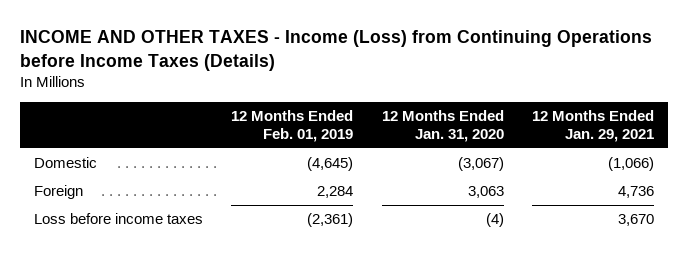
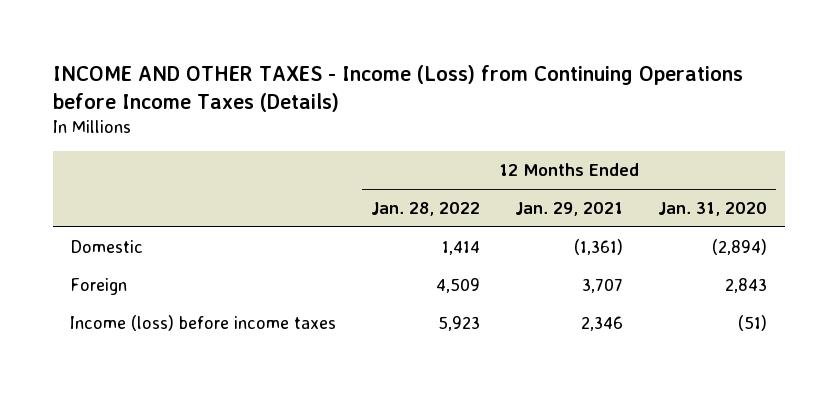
[231,110,354,142] 12 Months Ended Feb. 01, 2019 -> none
none -> [371,202,481,217] Jan. 28, 2022
[457,157,504,172] (3,067) -> [712,239,768,256] (2,894)
[607,157,654,172] (1,066) -> [574,239,624,256] (1,361)
[467,186,504,199] 3,063 -> [725,278,768,294] 2,843
[617,186,654,199] 4,736 -> [582,278,624,294] 3,707
[34,213,204,225] Loss before income taxes -> [70,315,337,332] Income (loss) before income taxes
[485,213,504,228] (4) -> [738,315,768,332] (51)
[617,214,654,227] 3,670 -> [581,316,624,332] 2,346

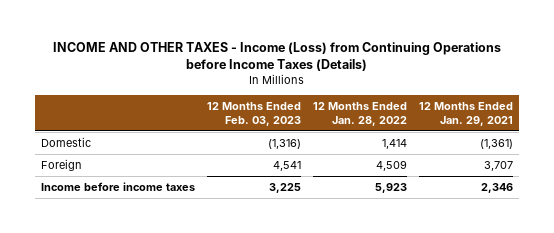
[658,202,768,217] Jan. 31, 2020 -> none
none -> [207,101,302,126] 12 Months Ended Feb. 03, 2023
[70,315,337,332] Income (loss) before income taxes -> [40,182,195,192] Income before income taxes

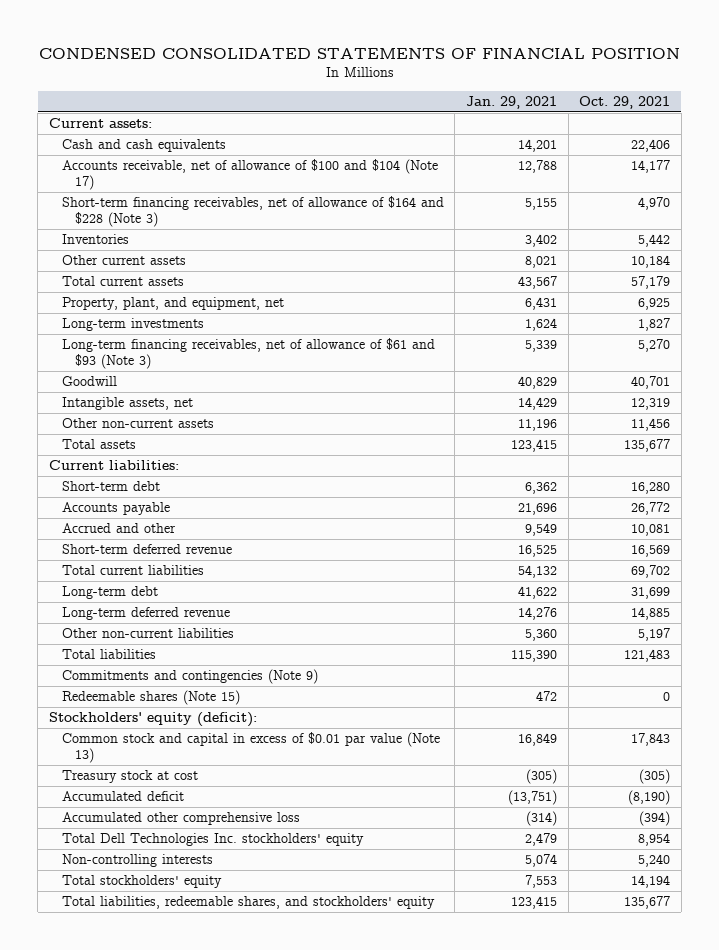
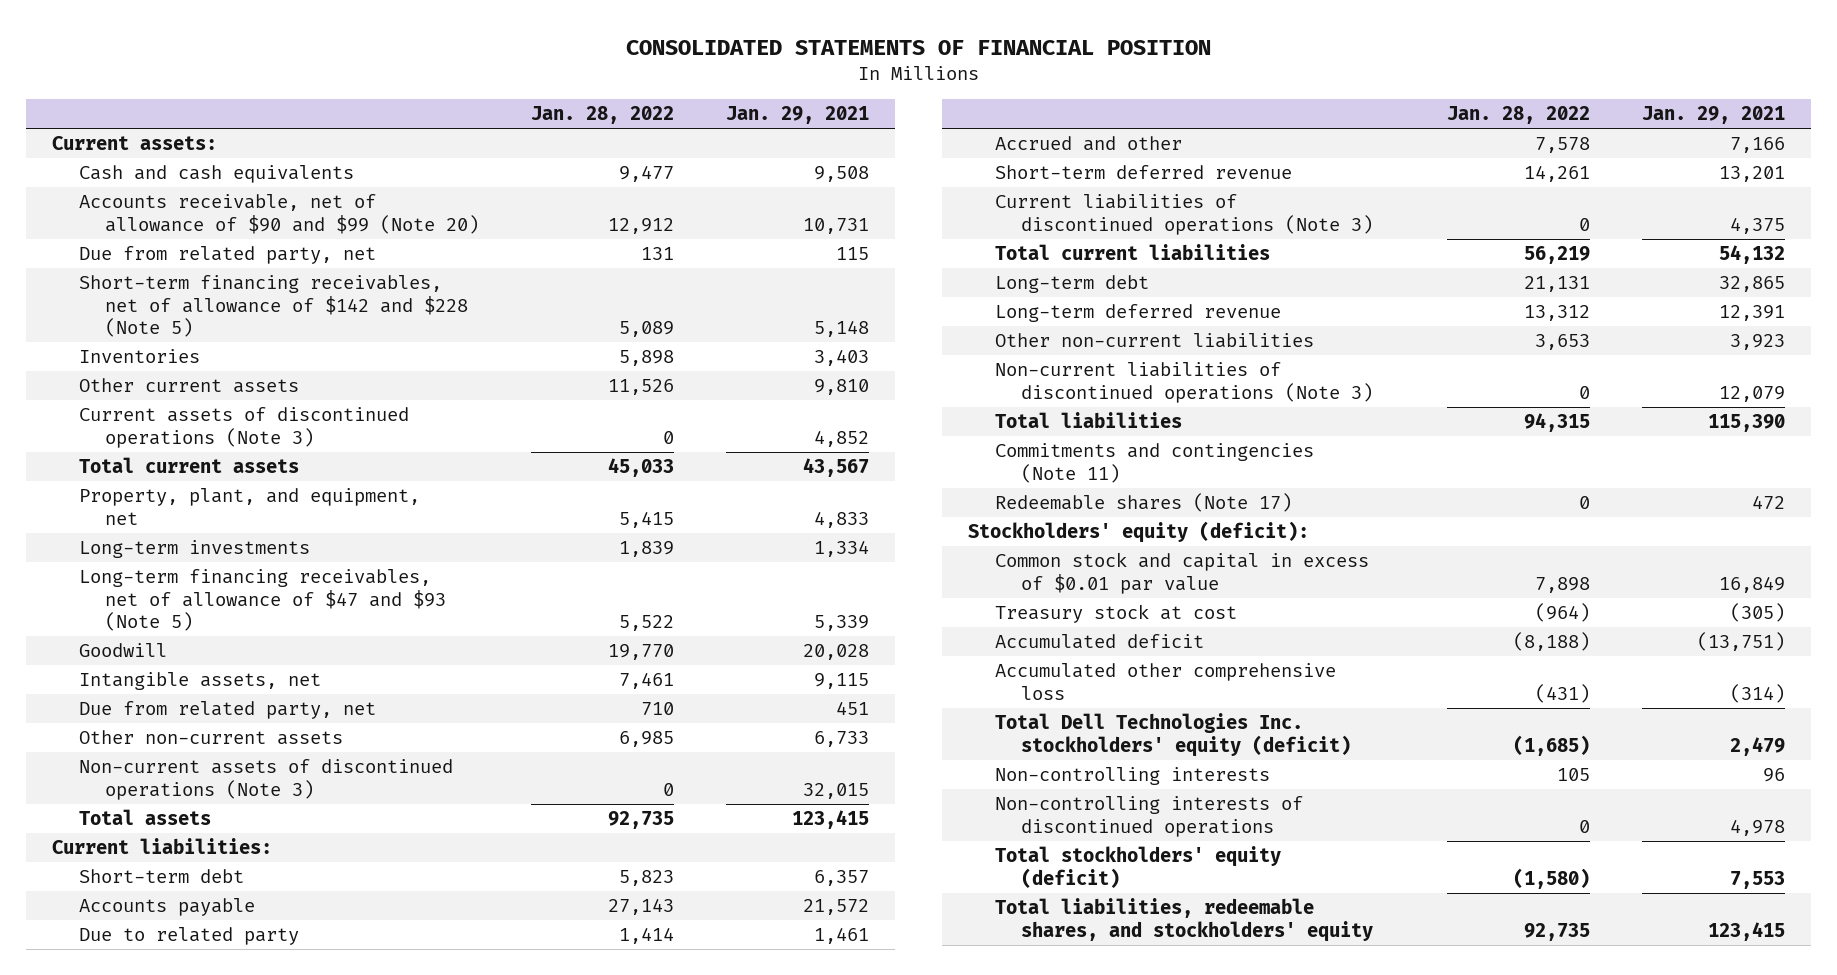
[38,47,680,59] CONDENSED CONSOLIDATED STATEMENTS OF FINANCIAL POSITION -> [625,40,1211,56] CONSOLIDATED STATEMENTS OF FINANCIAL POSITION
[579,96,671,110] Oct. 29, 2021 -> none
none -> [531,106,675,125] Jan. 28, 2022
[517,139,557,153] 14,201 -> [814,166,870,183] 9,508
[61,159,438,190] Accounts receivable, net of allowance of $100 and $104 (Note 17) -> [78,194,480,234] Accounts receivable, net of allowance of $90 and $99 (Note 20)
[517,160,557,174] 12,788 -> [803,217,870,234] 10,731
none -> [78,246,376,265] Due from related party, net
[61,196,444,227] Short-term financing receivables, net of allowance of $164 and $228 (Note 3) -> [78,275,469,338] Short-term financing receivables, net of allowance of $142 and $228 (Note 5)
[524,198,557,211] 5,155 -> [814,320,870,338] 5,148
[524,234,557,248] 3,402 -> [814,349,870,367] 3,403
[524,256,557,269] 8,021 -> [814,379,870,396] 9,810
none -> [78,407,409,448] Current assets of discontinued operations (Note 3)
[524,297,557,311] 6,431 -> [814,510,870,528] 4,833
[524,318,557,332] 1,624 -> [814,540,870,558] 1,334
[61,338,435,369] Long-term financing receivables, net of allowance of $61 and $93 (Note 3) -> [78,569,447,632] Long-term financing receivables, net of allowance of $47 and $93 (Note 5)
[517,376,557,390] 40,829 -> [803,644,870,661] 20,028
[517,397,557,411] 14,429 -> [814,673,870,690] 9,115
none -> [78,701,376,720] Due from related party, net
[517,419,557,432] 11,196 -> [814,731,870,748] 6,733
none -> [78,759,453,800] Non-current assets of discontinued operations (Note 3)
[524,482,557,495] 6,362 -> [814,870,870,887] 6,357
[517,503,557,516] 21,696 -> [803,899,870,916] 21,572
none -> [78,927,299,946] Due to related party
[524,523,557,537] 9,549 -> [1730,137,1786,154] 7,166
[517,545,557,558] 16,525 -> [1719,166,1786,183] 13,201
none -> [994,194,1374,235] Current liabilities of discontinued operations (Note 3)
[517,586,557,600] 41,622 -> [1719,276,1786,293] 32,865
[517,607,557,621] 14,276 -> [1719,305,1786,322] 12,391
[524,629,557,642] 5,360 -> [1730,334,1786,351] 3,923
none -> [994,362,1374,403] Non-current liabilities of discontinued operations (Note 3)
[61,669,318,685] Commitments and contingencies (Note 9) -> [994,443,1314,483] Commitments and contingencies (Note 11)
[61,690,240,706] Redeemable shares (Note 15) -> [994,493,1292,513] Redeemable shares (Note 17)
[61,732,440,763] Common stock and capital in excess of $0.01 par value (Note 13) -> [994,552,1369,594] Common stock and capital in excess of $0.01 par value
[61,833,364,847] Total Dell Technologies Inc. stockholders' equity -> [994,713,1352,757] Total Dell Technologies Inc. stockholders' equity (deficit)
[524,854,557,868] 5,074 -> [1763,768,1786,783] 96
none -> [994,796,1303,837] Non-controlling interests of discontinued operations
[61,875,222,889] Total stockholders' equity -> [994,846,1281,888] Total stockholders' equity (deficit)

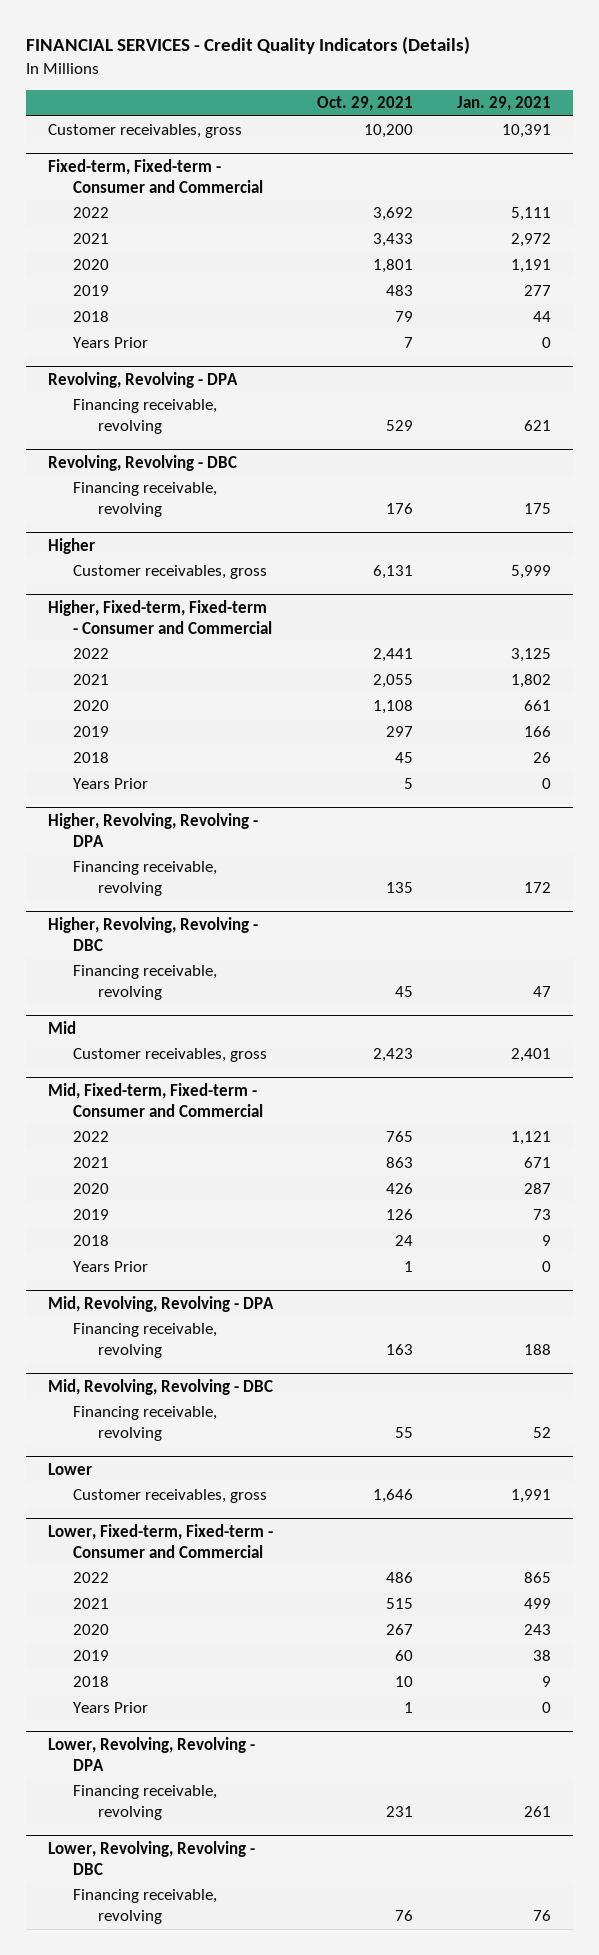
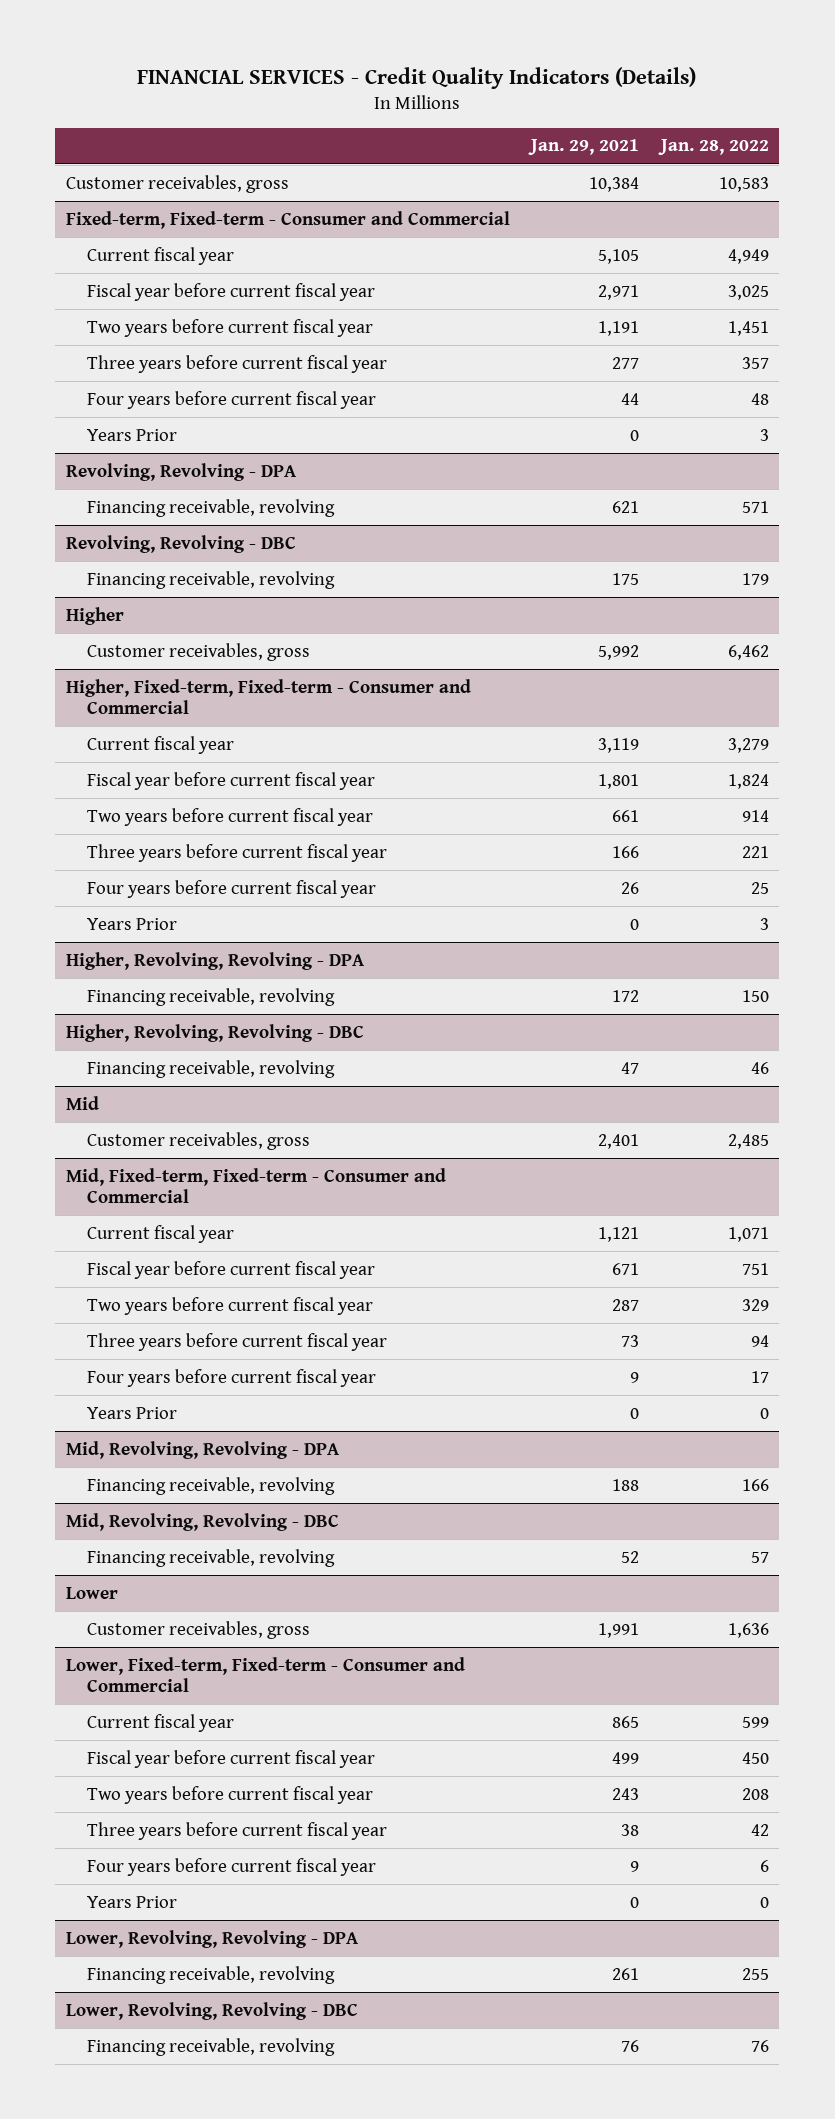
[316,96,413,112] Oct. 29, 2021 -> none
none -> [657,139,769,156] Jan. 28, 2022
[501,124,551,139] 10,391 -> [589,176,640,192] 10,384
[72,207,109,219] 2022 -> none
[72,233,109,245] 2021 -> none
none -> [86,246,234,265] Current fiscal year
none -> [86,282,375,301] Fiscal year before current fiscal year
[72,259,109,271] 2020 -> [86,318,373,337] Two years before current fiscal year
[72,285,109,297] 2019 -> [86,354,387,373] Three years before current fiscal year
[72,311,109,323] 2018 -> [86,390,376,409] Four years before current fiscal year
[510,565,551,580] 5,999 -> [598,644,640,660] 5,992
[72,648,109,660] 2022 -> none
[72,674,109,686] 2021 -> none
none -> [86,735,234,754] Current fiscal year
none -> [86,771,375,790] Fiscal year before current fiscal year
[72,700,109,712] 2020 -> [86,807,373,826] Two years before current fiscal year
[72,726,109,738] 2019 -> [86,843,387,862] Three years before current fiscal year
[72,752,109,764] 2018 -> [86,879,376,898] Four years before current fiscal year
[72,1131,109,1143] 2022 -> [86,1224,234,1243] Current fiscal year
[72,1157,109,1169] 2021 -> [86,1260,375,1279] Fiscal year before current fiscal year
[72,1183,109,1195] 2020 -> [86,1296,373,1315] Two years before current fiscal year
[72,1209,109,1221] 2019 -> [86,1332,387,1351] Three years before current fiscal year
[72,1235,109,1247] 2018 -> [86,1368,376,1387] Four years before current fiscal year
[72,1572,109,1584] 2022 -> [86,1713,234,1732] Current fiscal year
[72,1598,109,1610] 2021 -> [86,1749,375,1768] Fiscal year before current fiscal year
[72,1624,109,1636] 2020 -> [86,1785,373,1804] Two years before current fiscal year
[72,1650,109,1662] 2019 -> [86,1821,387,1840] Three years before current fiscal year
[72,1676,109,1688] 2018 -> [86,1857,376,1876] Four years before current fiscal year

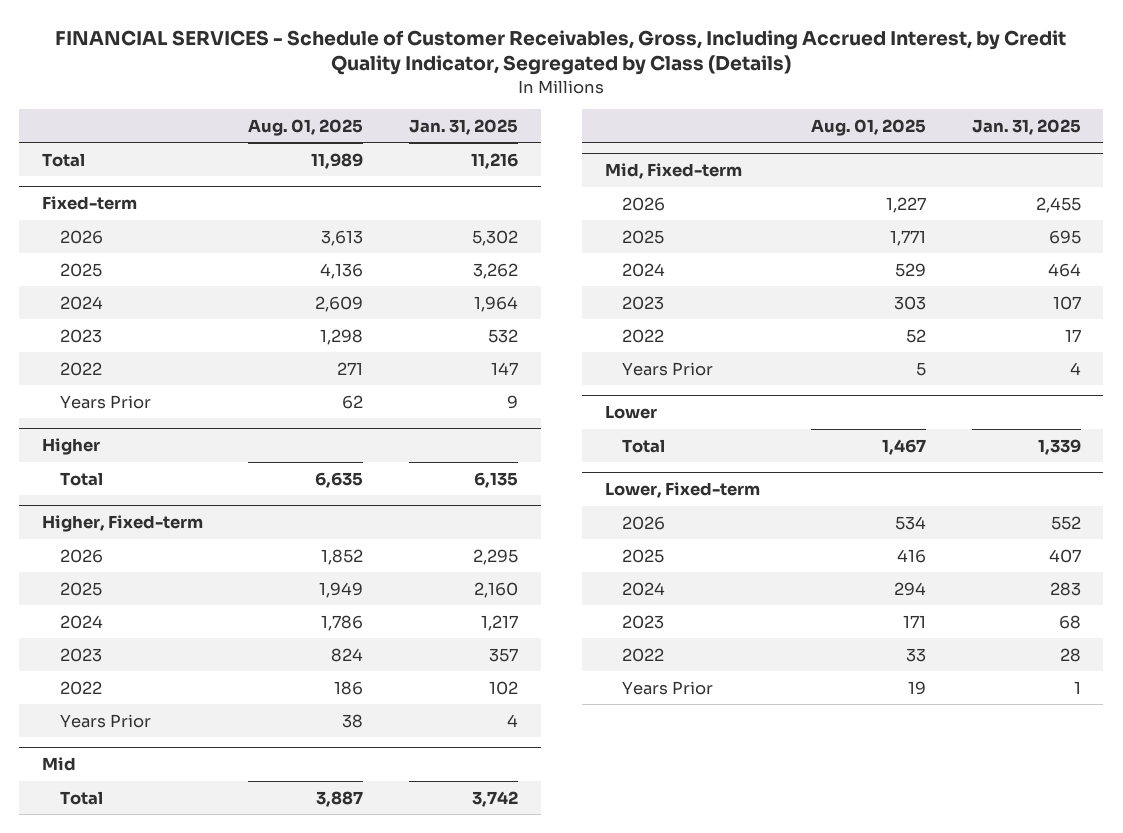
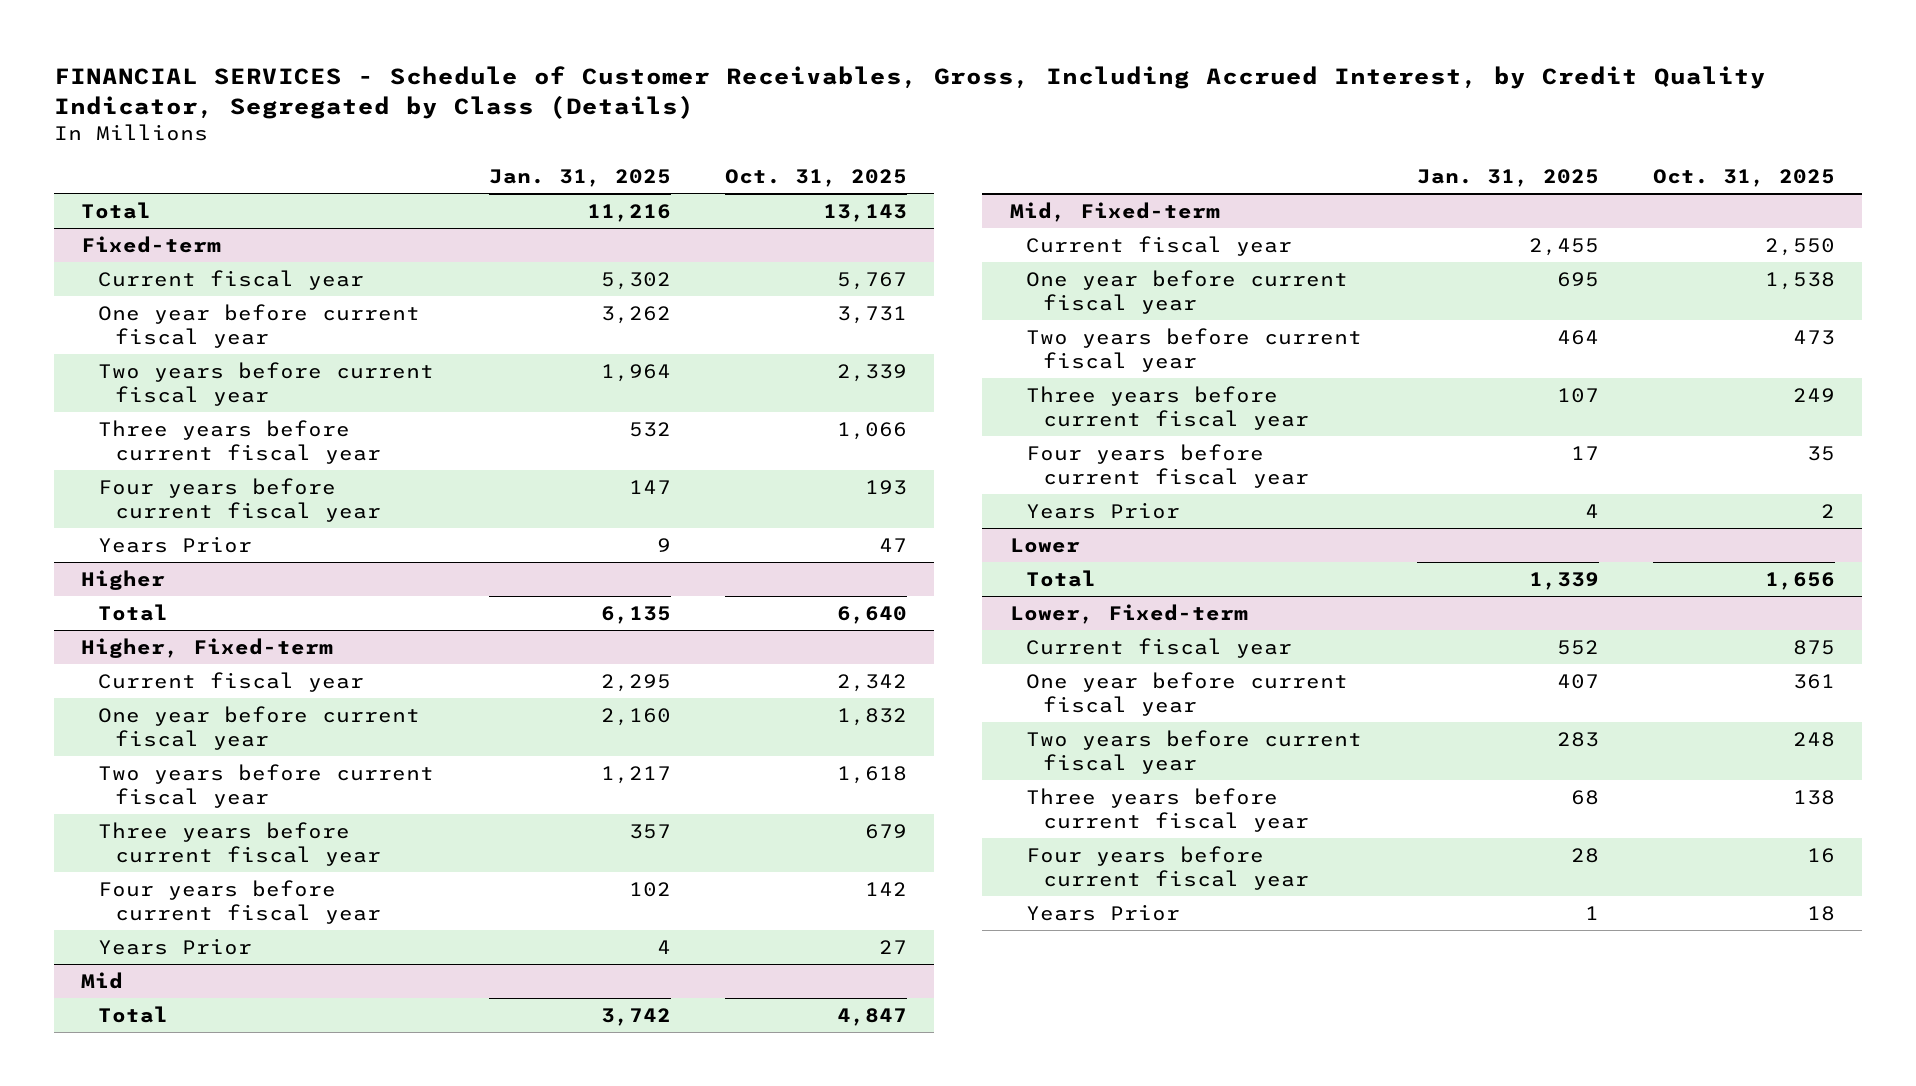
[248,118,364,136] Aug. 01, 2025 -> none
none -> [724,169,907,188] Oct. 31, 2025
[59,229,103,244] 2026 -> [98,269,365,290] Current fiscal year
[59,262,102,277] 2025 -> [98,303,421,349] One year before current fiscal year
[59,295,103,310] 2024 -> [98,361,435,407] Two years before current fiscal year
[59,328,102,343] 2023 -> [98,419,382,465] Three years before current fiscal year
[59,361,102,376] 2022 -> [98,477,382,523] Four years before current fiscal year
[59,548,103,563] 2026 -> [98,671,365,692] Current fiscal year
[59,581,102,596] 2025 -> [98,705,421,751] One year before current fiscal year
[59,614,103,629] 2024 -> [98,763,435,809] Two years before current fiscal year
[59,647,102,662] 2023 -> [98,821,382,867] Three years before current fiscal year
[59,680,102,695] 2022 -> [98,879,382,925] Four years before current fiscal year
[622,196,666,211] 2026 -> [1026,235,1293,256] Current fiscal year
[622,229,665,244] 2025 -> [1026,269,1349,315] One year before current fiscal year
[622,262,666,277] 2024 -> [1026,327,1363,373] Two years before current fiscal year
[622,295,665,310] 2023 -> [1026,385,1310,431] Three years before current fiscal year
[622,328,665,343] 2022 -> [1026,443,1310,489] Four years before current fiscal year
[622,515,666,530] 2026 -> [1026,637,1293,658] Current fiscal year
[622,548,665,563] 2025 -> [1026,671,1349,717] One year before current fiscal year
[622,581,666,596] 2024 -> [1026,729,1363,775] Two years before current fiscal year
[622,614,665,629] 2023 -> [1026,787,1310,833] Three years before current fiscal year
[622,647,665,662] 2022 -> [1026,845,1310,891] Four years before current fiscal year

